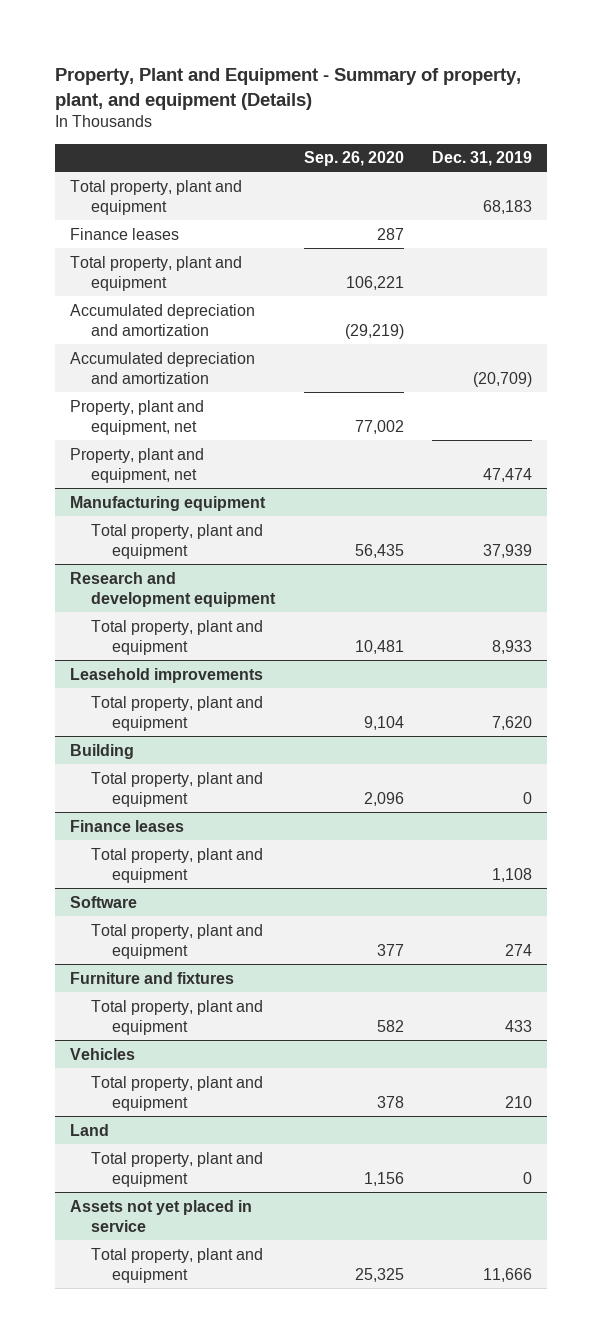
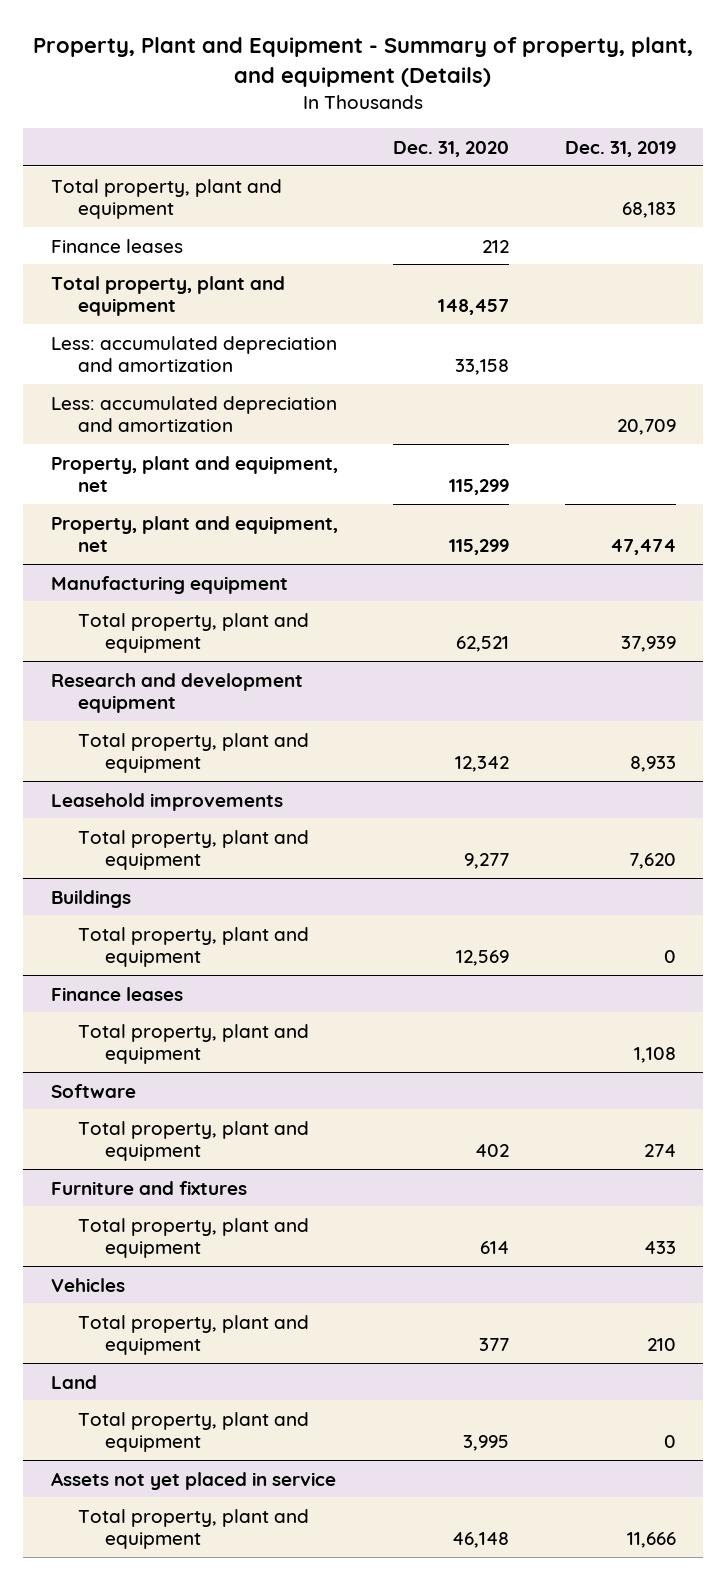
[303,151,404,167] Sep. 26, 2020 -> none
none -> [393,140,510,157] Dec. 31, 2020
[69,303,255,337] Accumulated depreciation and amortization -> [51,335,338,373] Less: accumulated depreciation and amortization
[69,351,255,385] Accumulated depreciation and amortization -> [51,395,338,433] Less: accumulated depreciation and amortization
[473,372,533,388] (20,709) -> [616,419,676,436] 20,709
[69,743,134,759] Building -> [51,889,132,908] Buildings

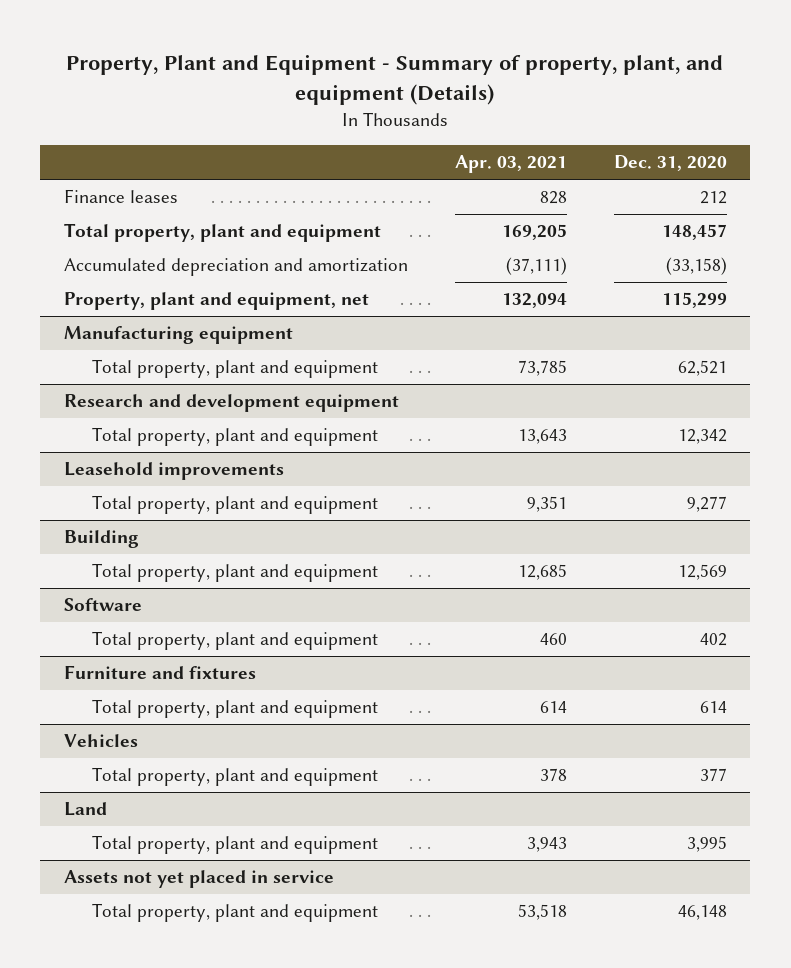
[564,140,676,157] Dec. 31, 2019 -> none
none -> [454,155,567,174] Apr. 03, 2021
[51,178,283,220] Total property, plant and equipment -> none
[51,395,338,433] Less: accumulated depreciation and amortization -> none
[51,455,339,493] Property, plant and equipment, net -> none
[51,335,338,373] Less: accumulated depreciation and amortization -> [63,258,408,277] Accumulated depreciation and amortization
[455,359,510,376] 33,158 -> [665,257,727,276] (33,158)
[51,889,132,908] Buildings -> [63,530,139,549] Building
[51,986,184,1001] Finance leases -> none
[77,1023,309,1065] Total property, plant and equipment -> none

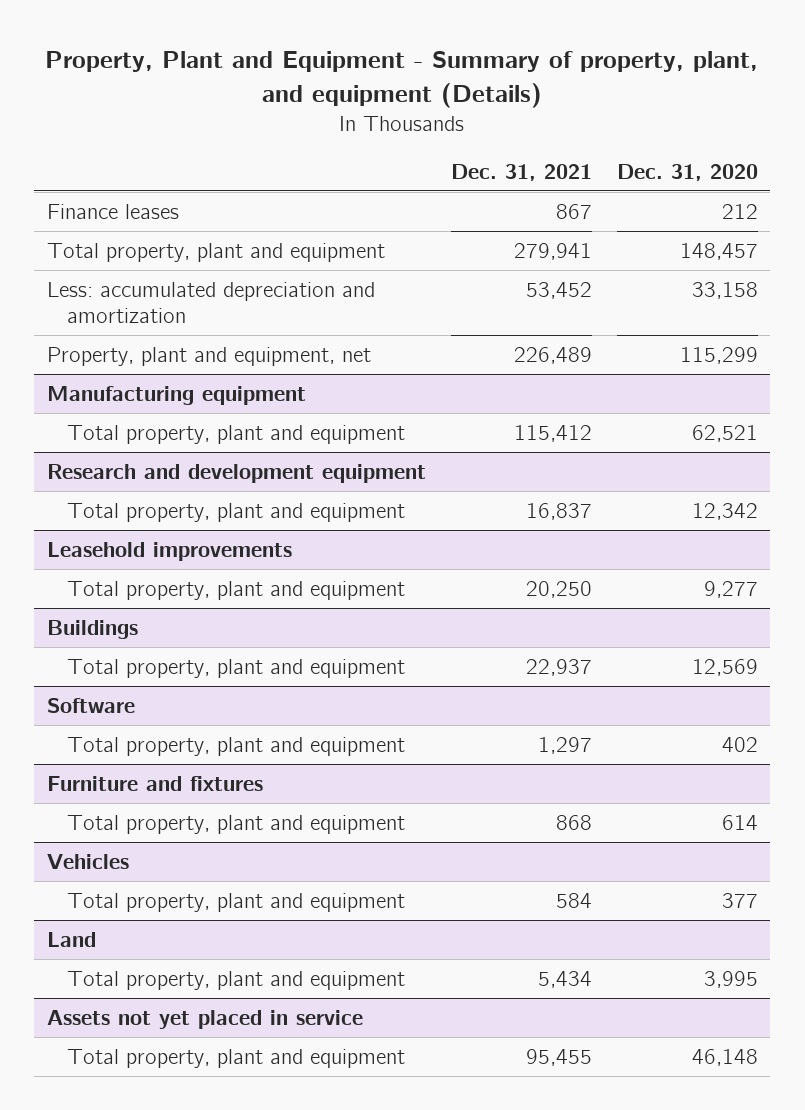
[454,155,567,174] Apr. 03, 2021 -> none
none -> [450,164,592,182] Dec. 31, 2021
[63,258,408,277] Accumulated depreciation and amortization -> [46,281,375,324] Less: accumulated depreciation and amortization
[665,257,727,276] (33,158) -> [691,281,758,299] 33,158
[63,530,139,549] Building -> [46,619,138,639] Buildings

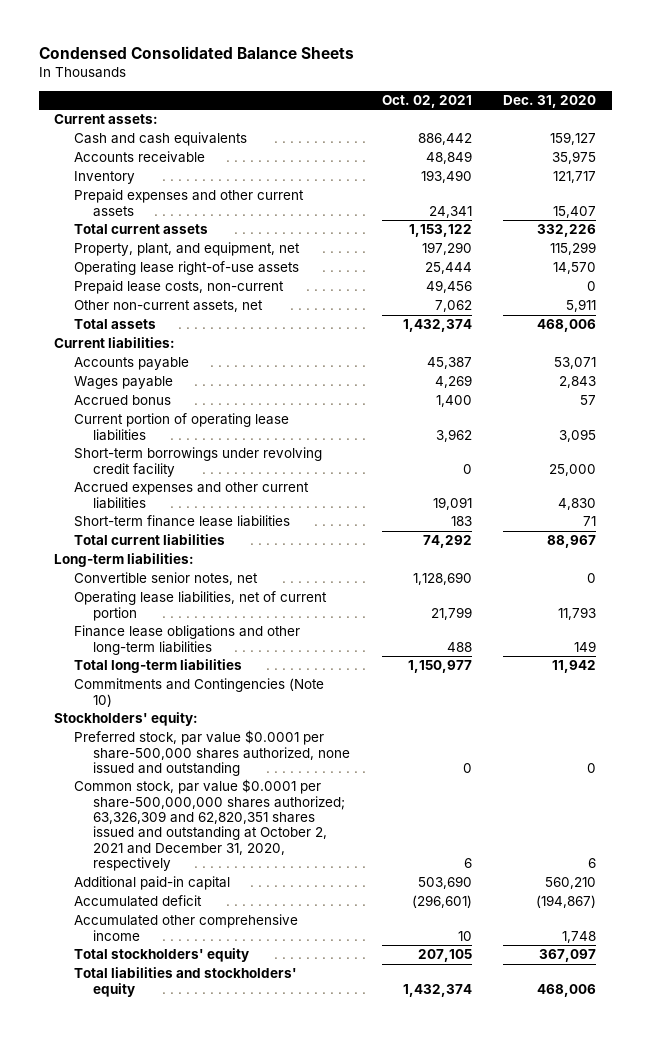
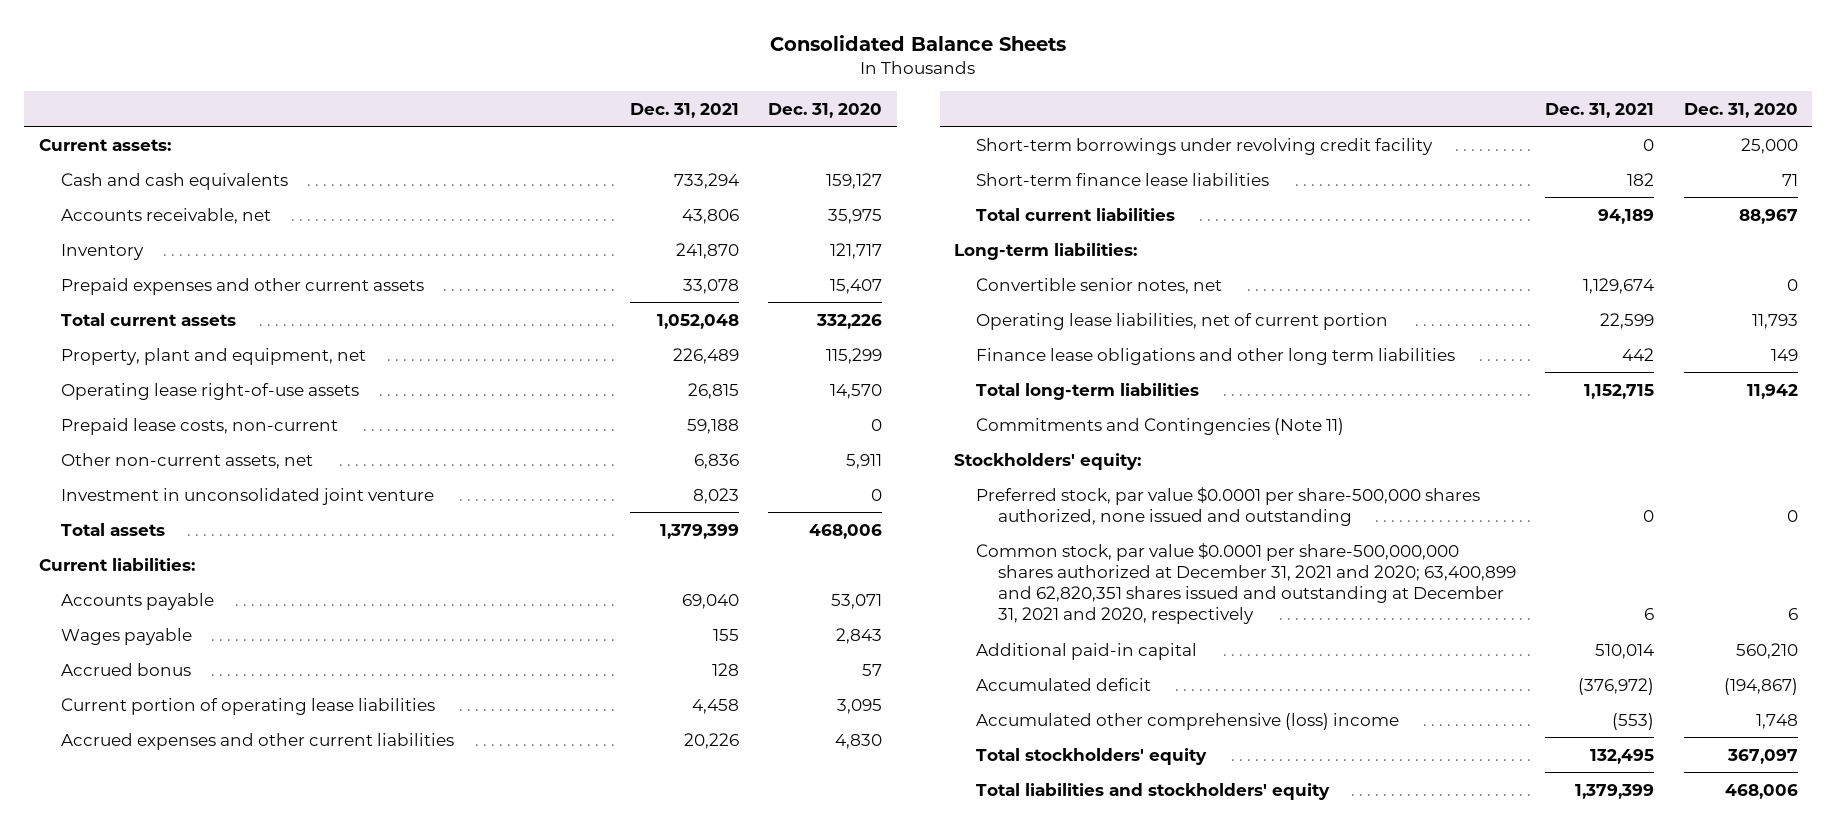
[38,46,354,60] Condensed Consolidated Balance Sheets -> [770,34,1067,51] Consolidated Balance Sheets
[381,94,472,108] Oct. 02, 2021 -> none
none -> [629,102,739,118] Dec. 31, 2021
[73,151,205,164] Accounts receivable -> [60,207,271,224] Accounts receivable, net
[73,242,300,257] Property, plant, and equipment, net -> [60,347,366,365] Property, plant and equipment, net
none -> [60,487,434,505] Investment in unconsolidated joint venture
[73,447,322,477] Short-term borrowings under revolving credit facility -> [976,137,1434,155] Short-term borrowings under revolving credit facility
[73,625,300,655] Finance lease obligations and other long-term liabilities -> [976,347,1456,365] Finance lease obligations and other long term liabilities
[73,678,324,707] Commitments and Contingencies (Note 10) -> [976,417,1345,435] Commitments and Contingencies (Note 11)
[73,779,345,872] Common stock, par value $0.0001 per share-500,000,000 shares authorized; 63,326,309 and 62,820,351 shares issued and outstanding at October 2, 2021 and December 31, 2020, respectively -> [976,542,1517,625] Common stock, par value $0.0001 per share-500,000,000 shares authorized at December 31, 2021 and 2020; 63,400,899 and 62,820,351 shares issued and outstanding at December 31, 2021 and 2020, respectively
[73,914,298,941] Accumulated other comprehensive income -> [976,712,1400,730] Accumulated other comprehensive (loss) income

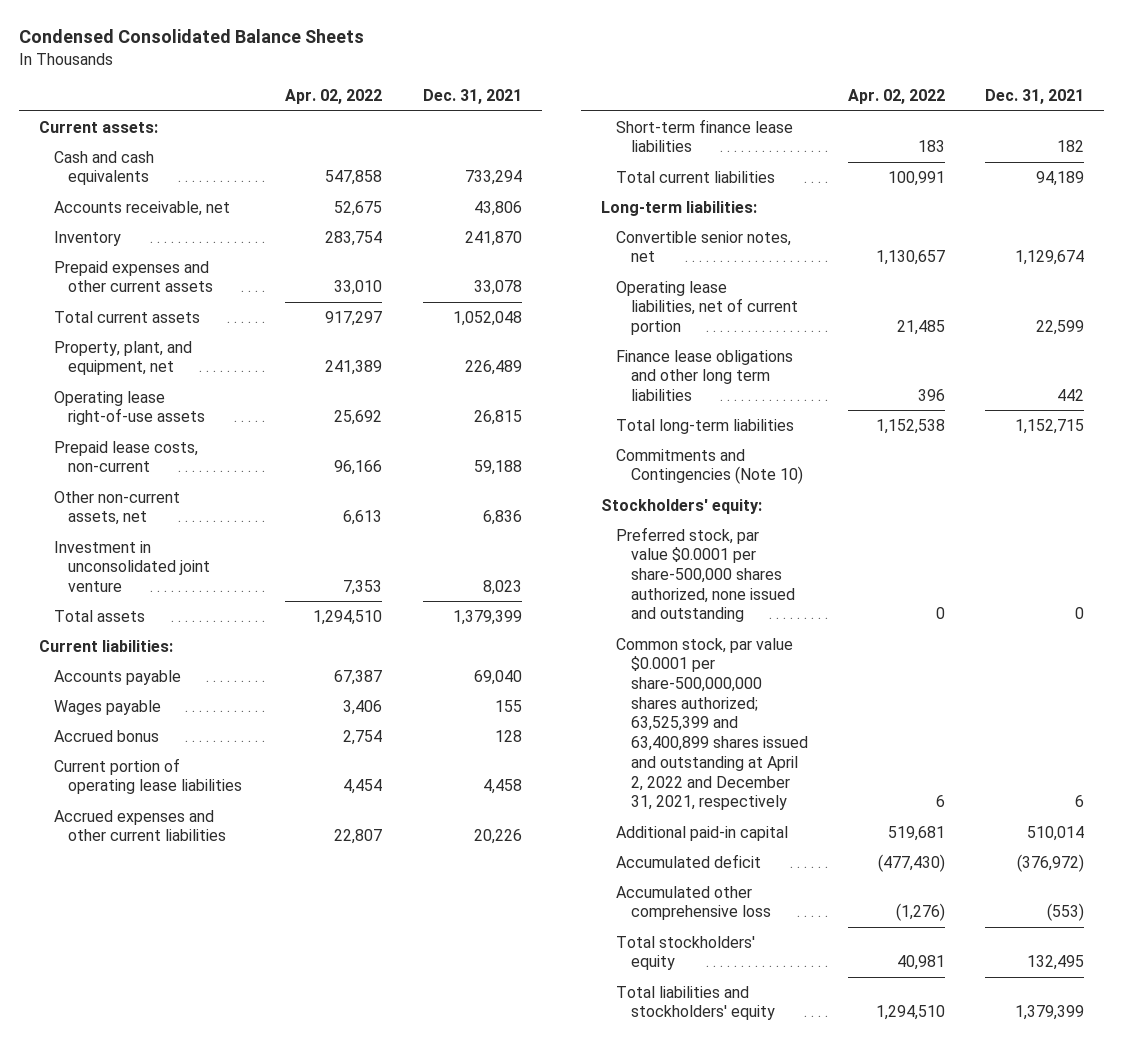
[770,34,1067,51] Consolidated Balance Sheets -> [18,29,364,44] Condensed Consolidated Balance Sheets
[768,102,883,118] Dec. 31, 2020 -> none
none -> [285,89,383,105] Apr. 02, 2022
[60,347,366,365] Property, plant and equipment, net -> [53,340,192,376] Property, plant, and equipment, net
[976,137,1434,155] Short-term borrowings under revolving credit facility -> none
[976,417,1345,435] Commitments and Contingencies (Note 11) -> [616,448,803,485] Commitments and Contingencies (Note 10)
[976,542,1517,625] Common stock, par value $0.0001 per share-500,000,000 shares authorized at December 31, 2021 and 2020; 63,400,899 and 62,820,351 shares issued and outstanding at December 31, 2021 and 2020, respectively -> [616,637,808,811] Common stock, par value $0.0001 per share-500,000,000 shares authorized; 63,525,399 and 63,400,899 shares issued and outstanding at April 2, 2022 and December 31, 2021, respectively
[976,712,1400,730] Accumulated other comprehensive (loss) income -> [616,885,771,921] Accumulated other comprehensive loss

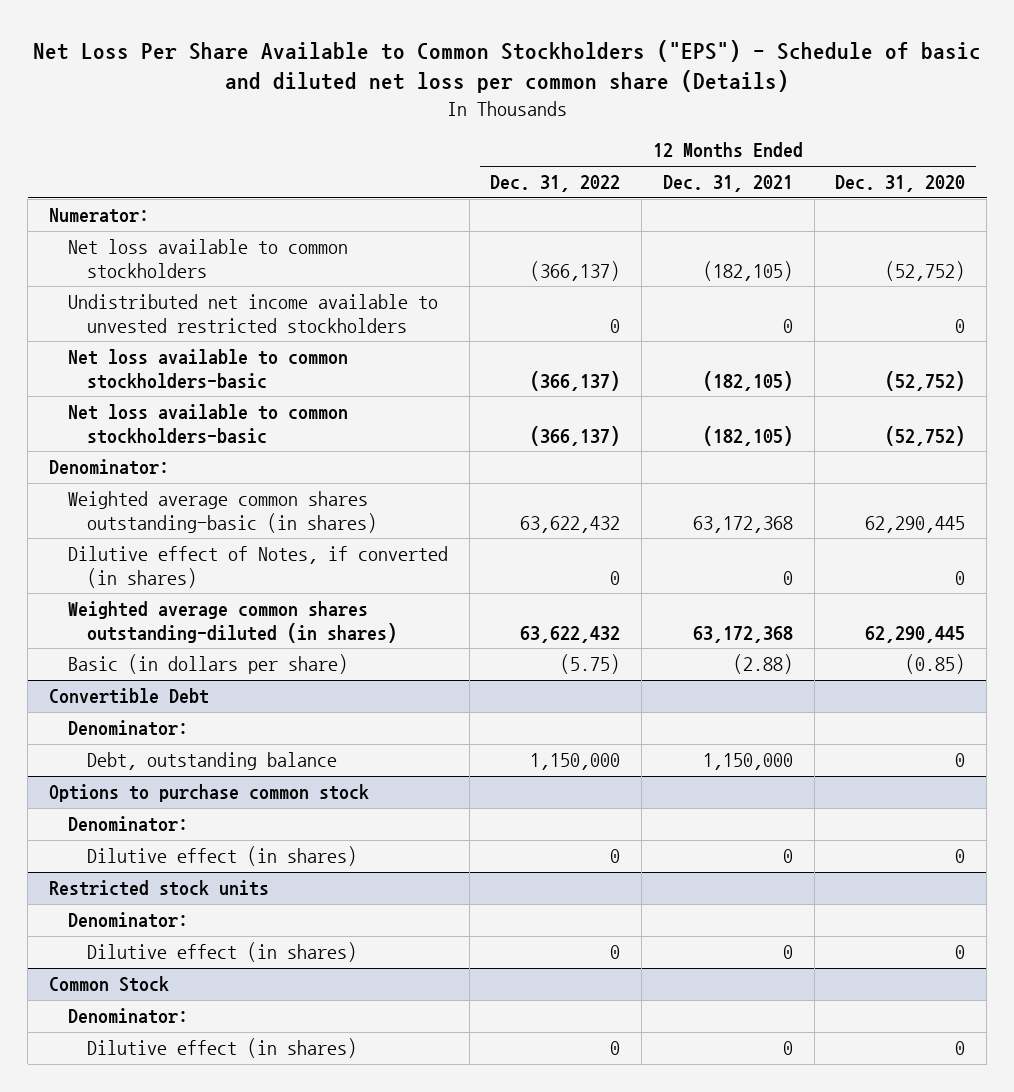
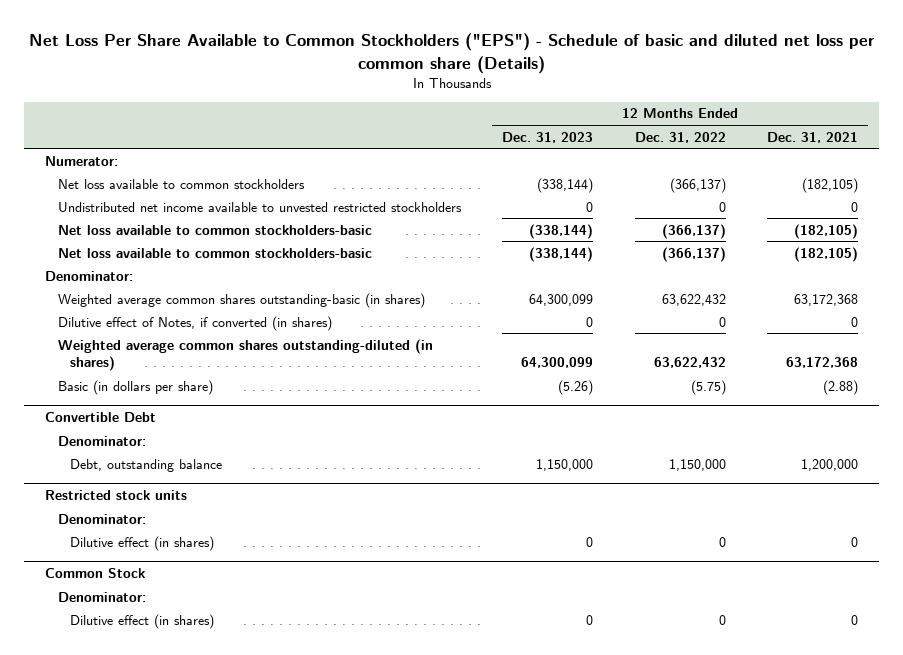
[835,175,966,193] Dec. 31, 2020 -> none
none -> [502,131,594,143] Dec. 31, 2023
[49,784,370,803] Options to purchase common stock -> none
[67,816,188,833] Denominator: -> none
[86,846,357,867] Dilutive effect (in shares) -> none
[702,753,793,771] 1,150,000 -> [801,458,859,471] 1,200,000

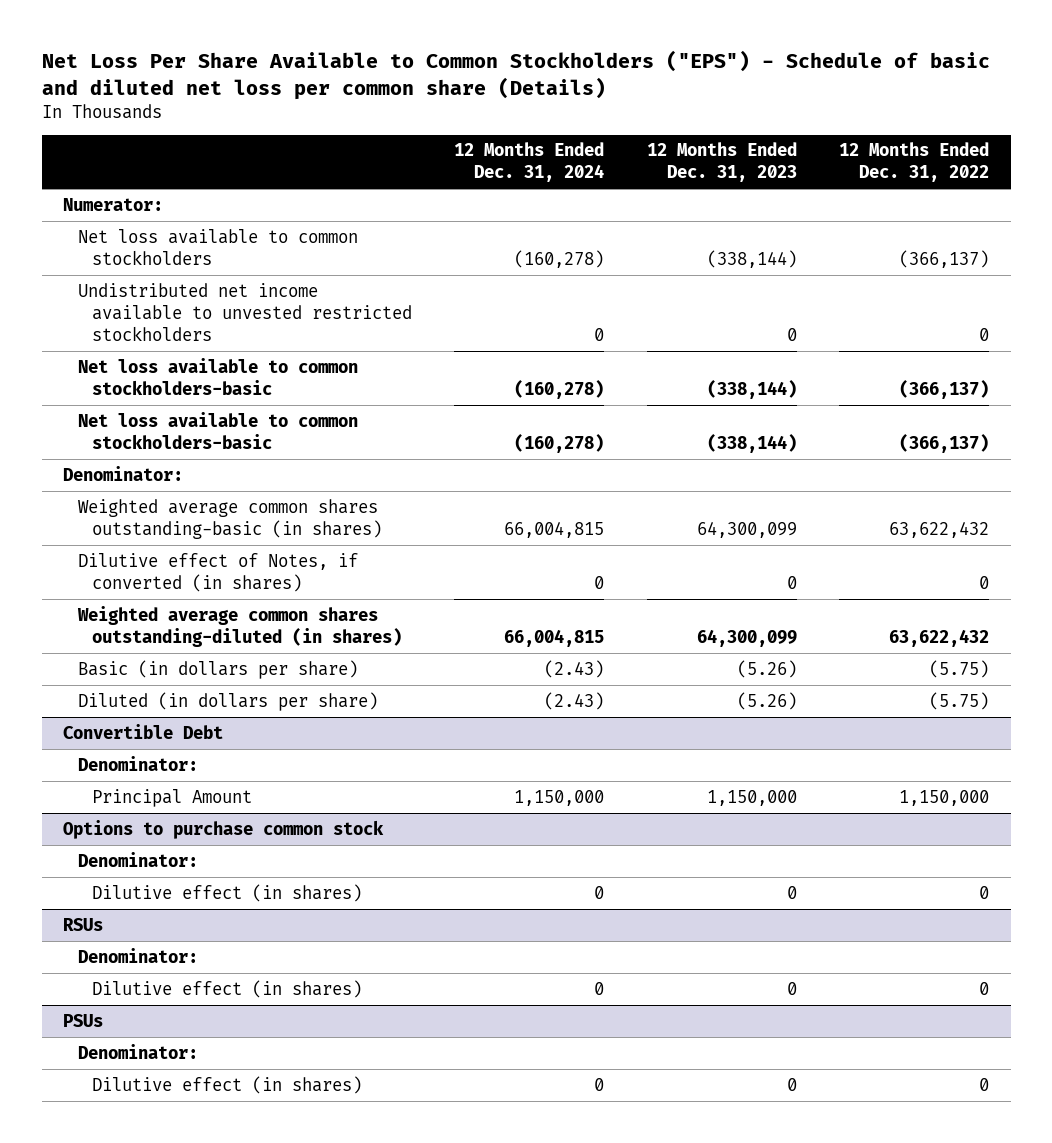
[767,131,859,143] Dec. 31, 2021 -> none
none -> [454,142,605,183] 12 Months Ended Dec. 31, 2024
none -> [77,691,378,711] Diluted (in dollars per share)
[45,490,188,501] Restricted stock units -> none
[69,458,222,472] Debt, outstanding balance -> [91,788,252,807] Principal Amount
none -> [63,819,385,839] Options to purchase common stock
[45,568,146,579] Common Stock -> none
none -> [63,917,104,931] RSUs
none -> [63,1013,104,1027] PSUs
none -> [77,1043,198,1059] Denominator:
none -> [91,1075,362,1094] Dilutive effect (in shares)

